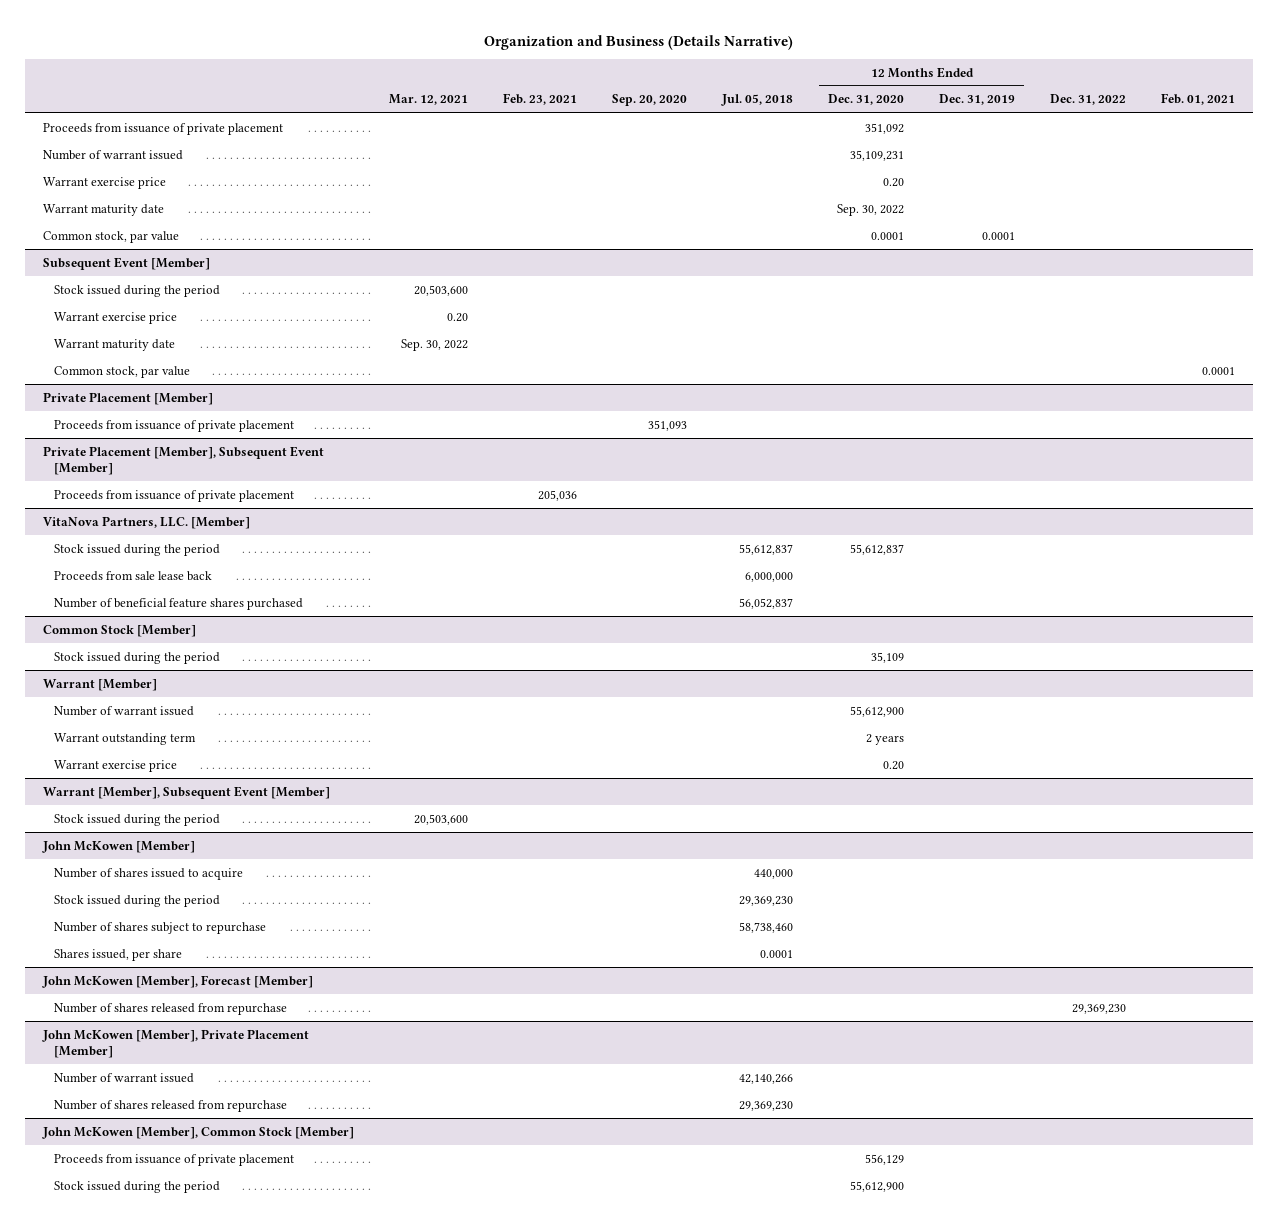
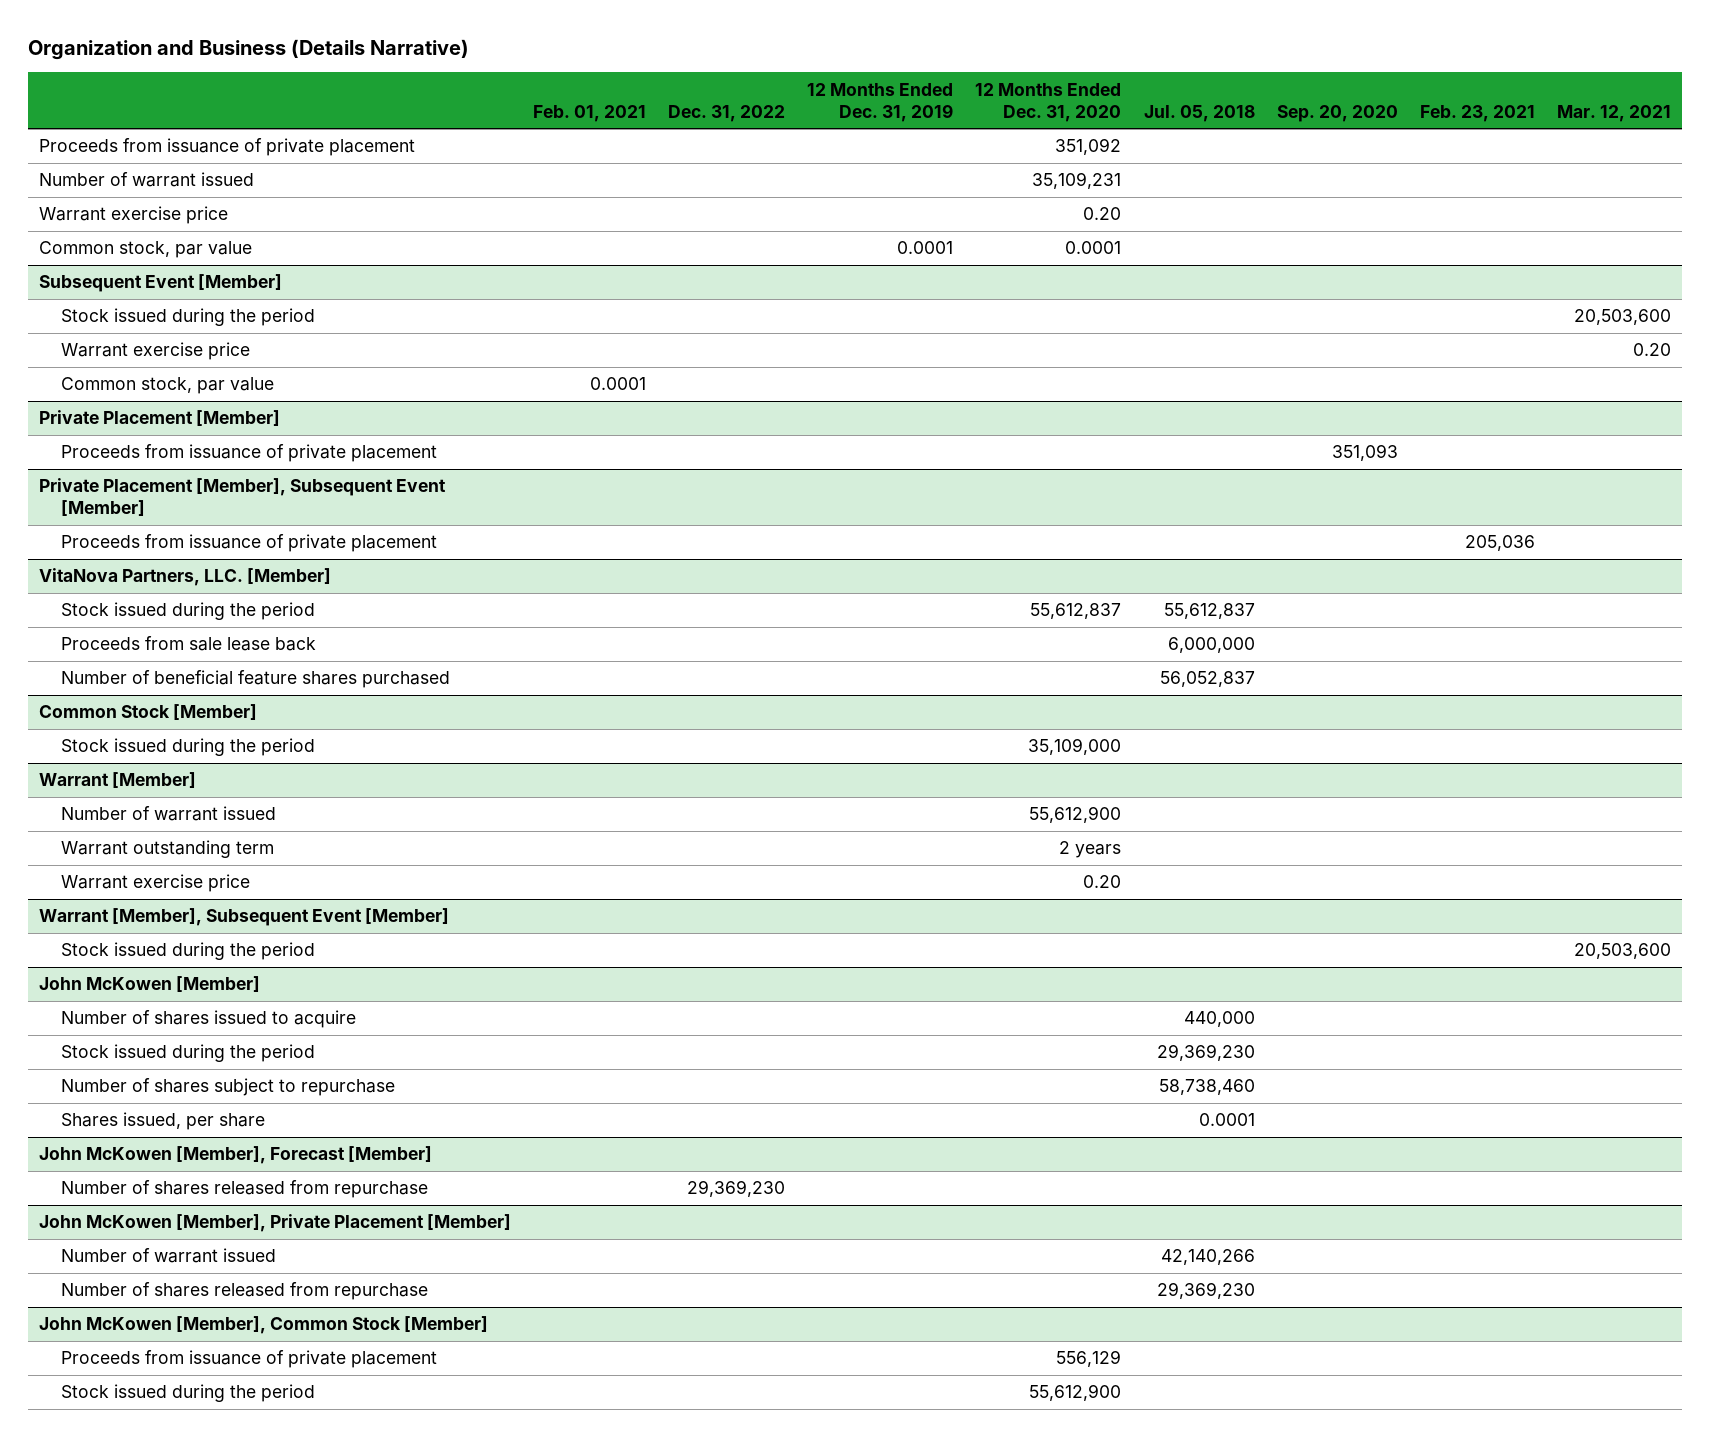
[42,203,164,216] Warrant maturity date -> none
[53,338,175,351] Warrant maturity date -> none
[871,651,905,663] 35,109 -> [1028,738,1122,756] 35,109,000

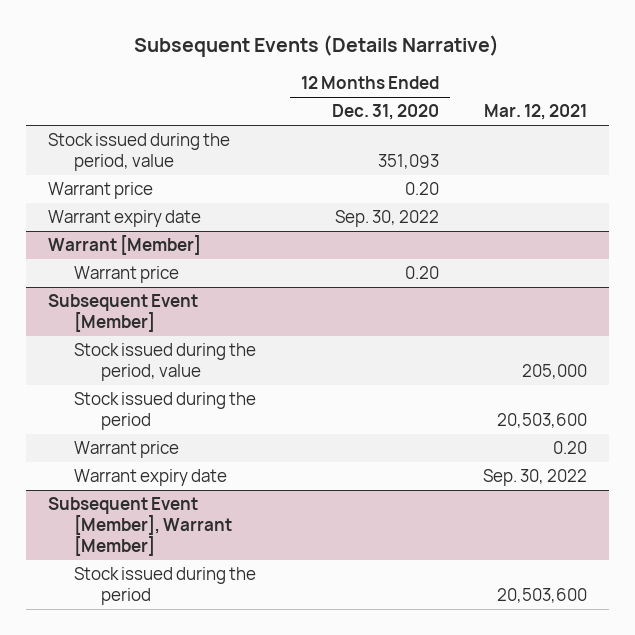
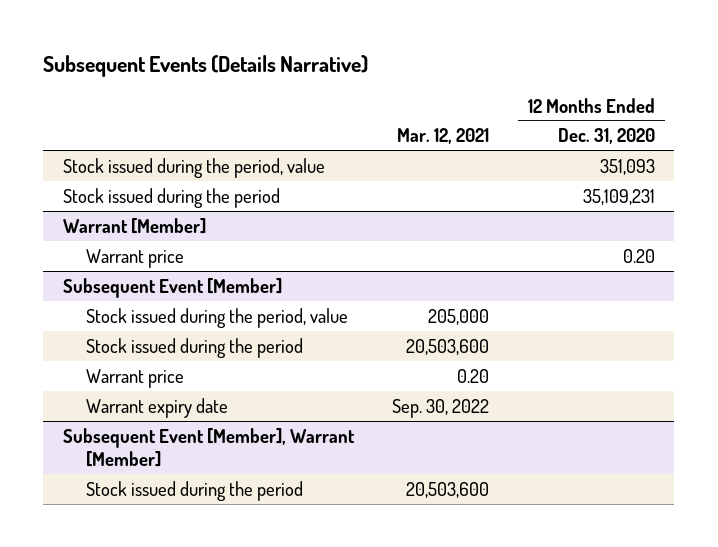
[47,182,153,200] Warrant price -> none
[47,210,201,228] Warrant expiry date -> none
none -> [62,187,280,208] Stock issued during the period

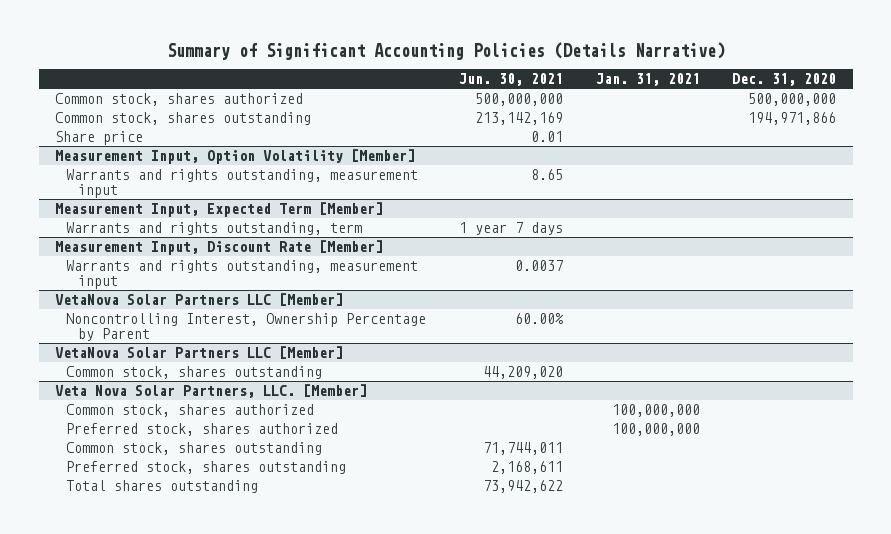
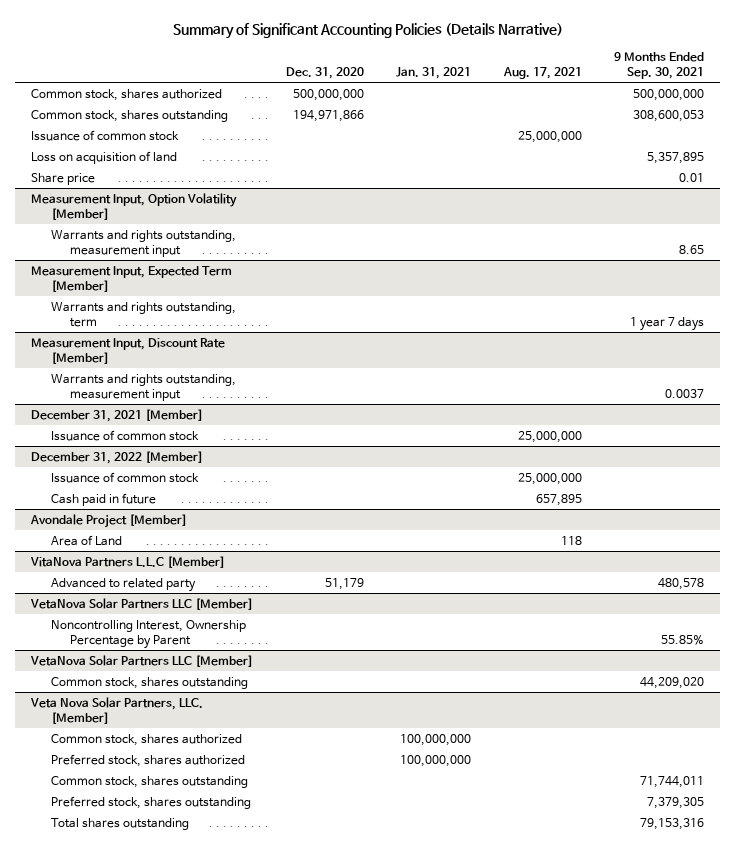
[459,73,564,87] Jun. 30, 2021 -> none
none -> [502,67,582,80] Aug. 17, 2021
none -> [613,52,704,80] 9 Months Ended Sep. 30, 2021
none -> [31,129,180,141] Issuance of common stock
none -> [31,150,178,164] Loss on acquisition of land
none -> [31,408,204,422] December 31, 2021 [Member]
none -> [50,429,199,441] Issuance of common stock
none -> [31,450,204,464] December 31, 2022 [Member]
none -> [50,471,199,483] Issuance of common stock
none -> [50,492,156,506] Cash paid in future
none -> [30,513,188,528] Avondale Project [Member]
none -> [50,534,122,546] Area of Land
none -> [30,555,226,568] VitaNova Partners L.L.C [Member]
none -> [50,577,196,592] Advanced to related party

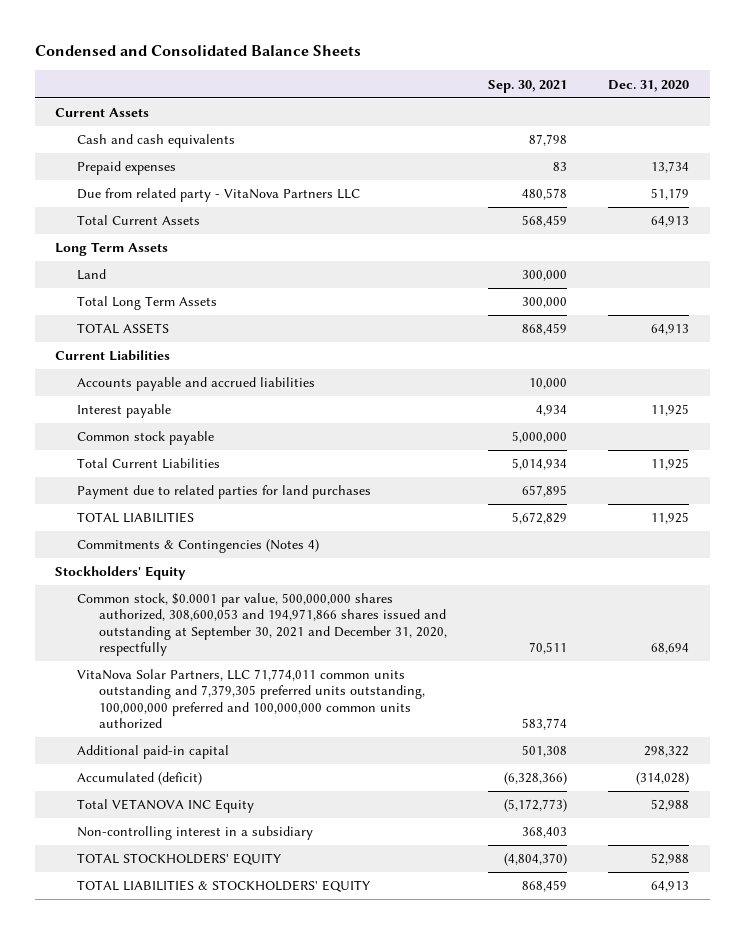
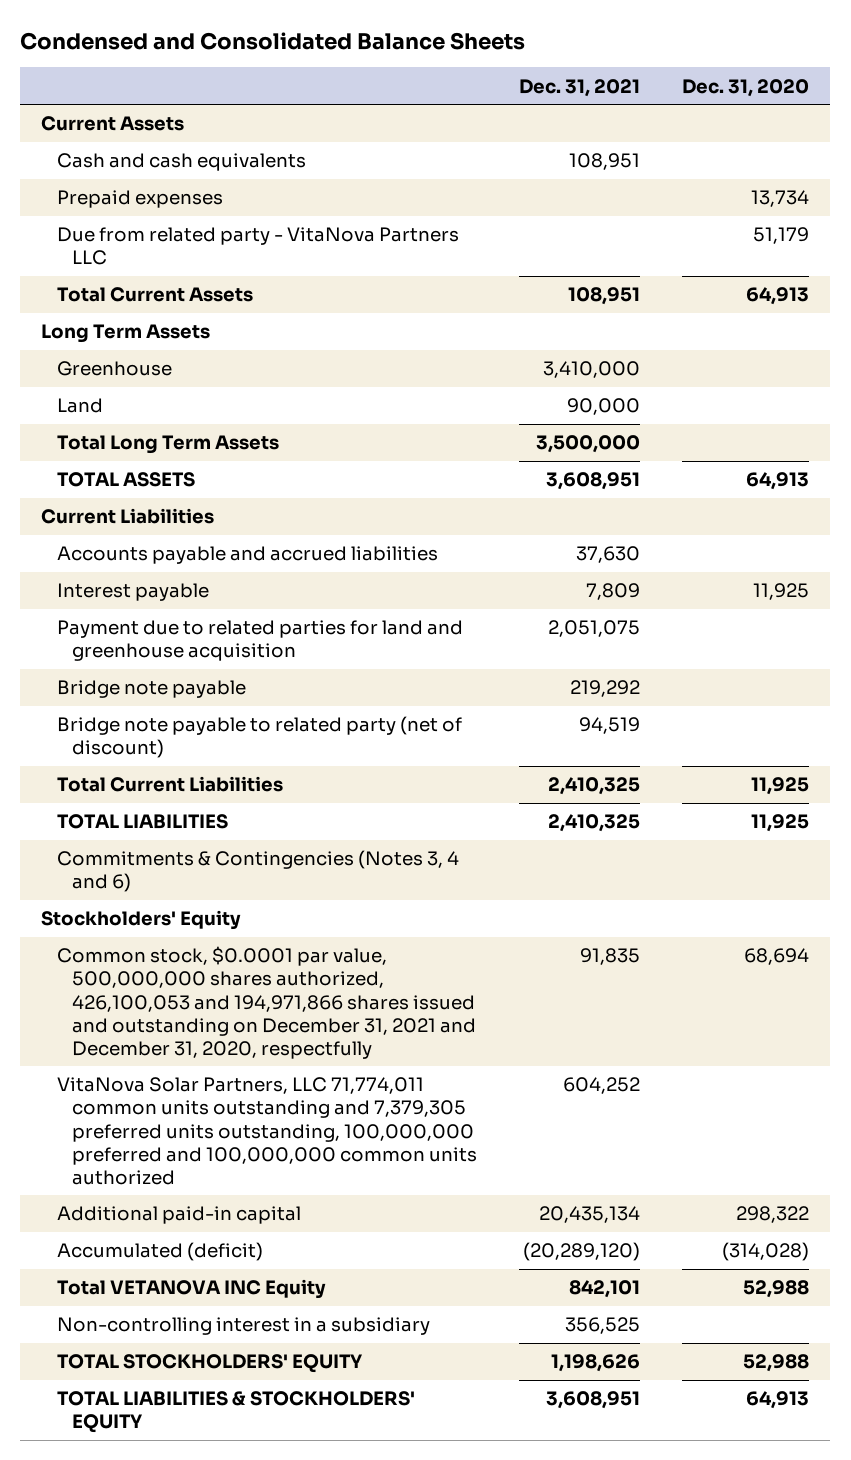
[487,79,567,93] Sep. 30, 2021 -> none
none -> [519,78,641,97] Dec. 31, 2021
none -> [56,361,172,377] Greenhouse
[76,431,214,446] Common stock payable -> none
none -> [56,620,463,662] Payment due to related parties for land and greenhouse acquisition
none -> [56,680,246,699] Bridge note payable
none -> [56,716,462,759] Bridge note payable to related party (net of discount)
[76,485,371,500] Payment due to related parties for land purchases -> none
[76,539,319,554] Commitments & Contingencies (Notes 4) -> [56,850,459,893] Commitments & Contingencies (Notes 3, 4 and 6)
[76,593,447,656] Common stock, $0.0001 par value, 500,000,000 shares authorized, 308,600,053 and 194,971,866 shares issued and outstanding at September 30, 2021 and December 31, 2020, respectfully -> [56,946,477,1059] Common stock, $0.0001 par value, 500,000,000 shares authorized, 426,100,053 and 194,971,866 shares issued and outstanding on December 31, 2021 and December 31, 2020, respectfully

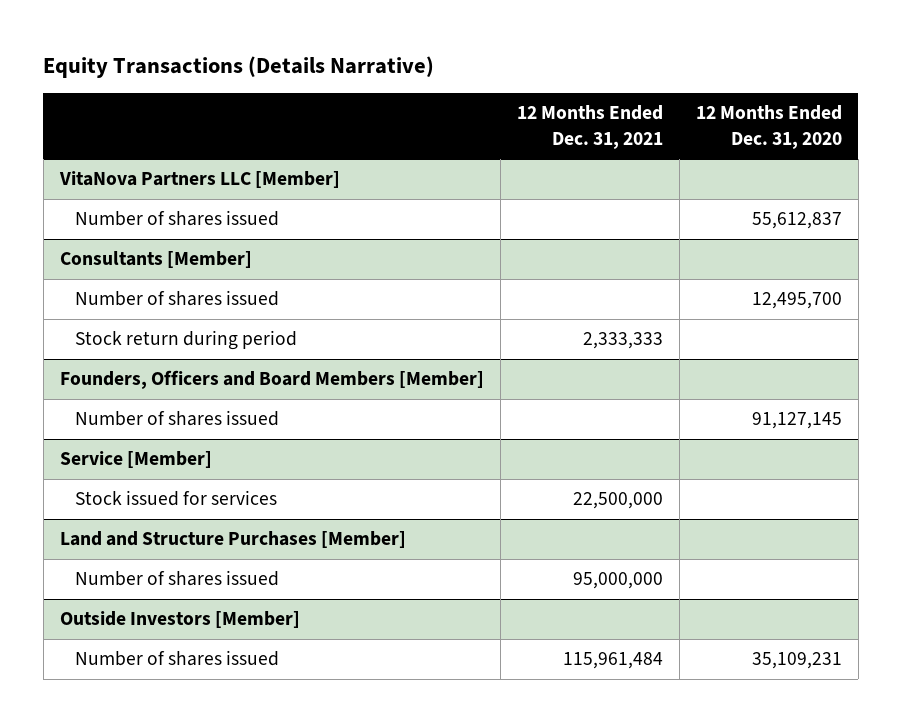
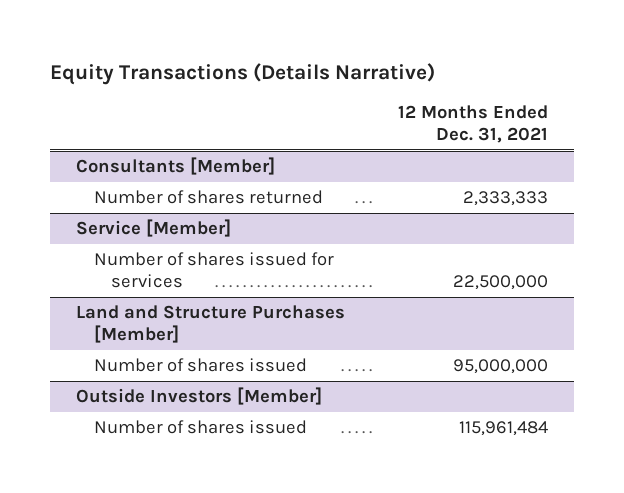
[695,105,842,149] 12 Months Ended Dec. 31, 2020 -> none
[58,171,340,189] VitaNova Partners LLC [Member] -> none
[74,210,279,227] Number of shares issued -> none
[74,290,279,307] Number of shares issued -> none
[59,370,484,390] Founders, Officers and Board Members [Member] -> none
[74,410,279,427] Number of shares issued -> none
[74,330,297,351] Stock return during period -> [93,190,323,205] Number of shares returned
[74,490,277,507] Stock issued for services -> [93,252,334,289] Number of shares issued for services

